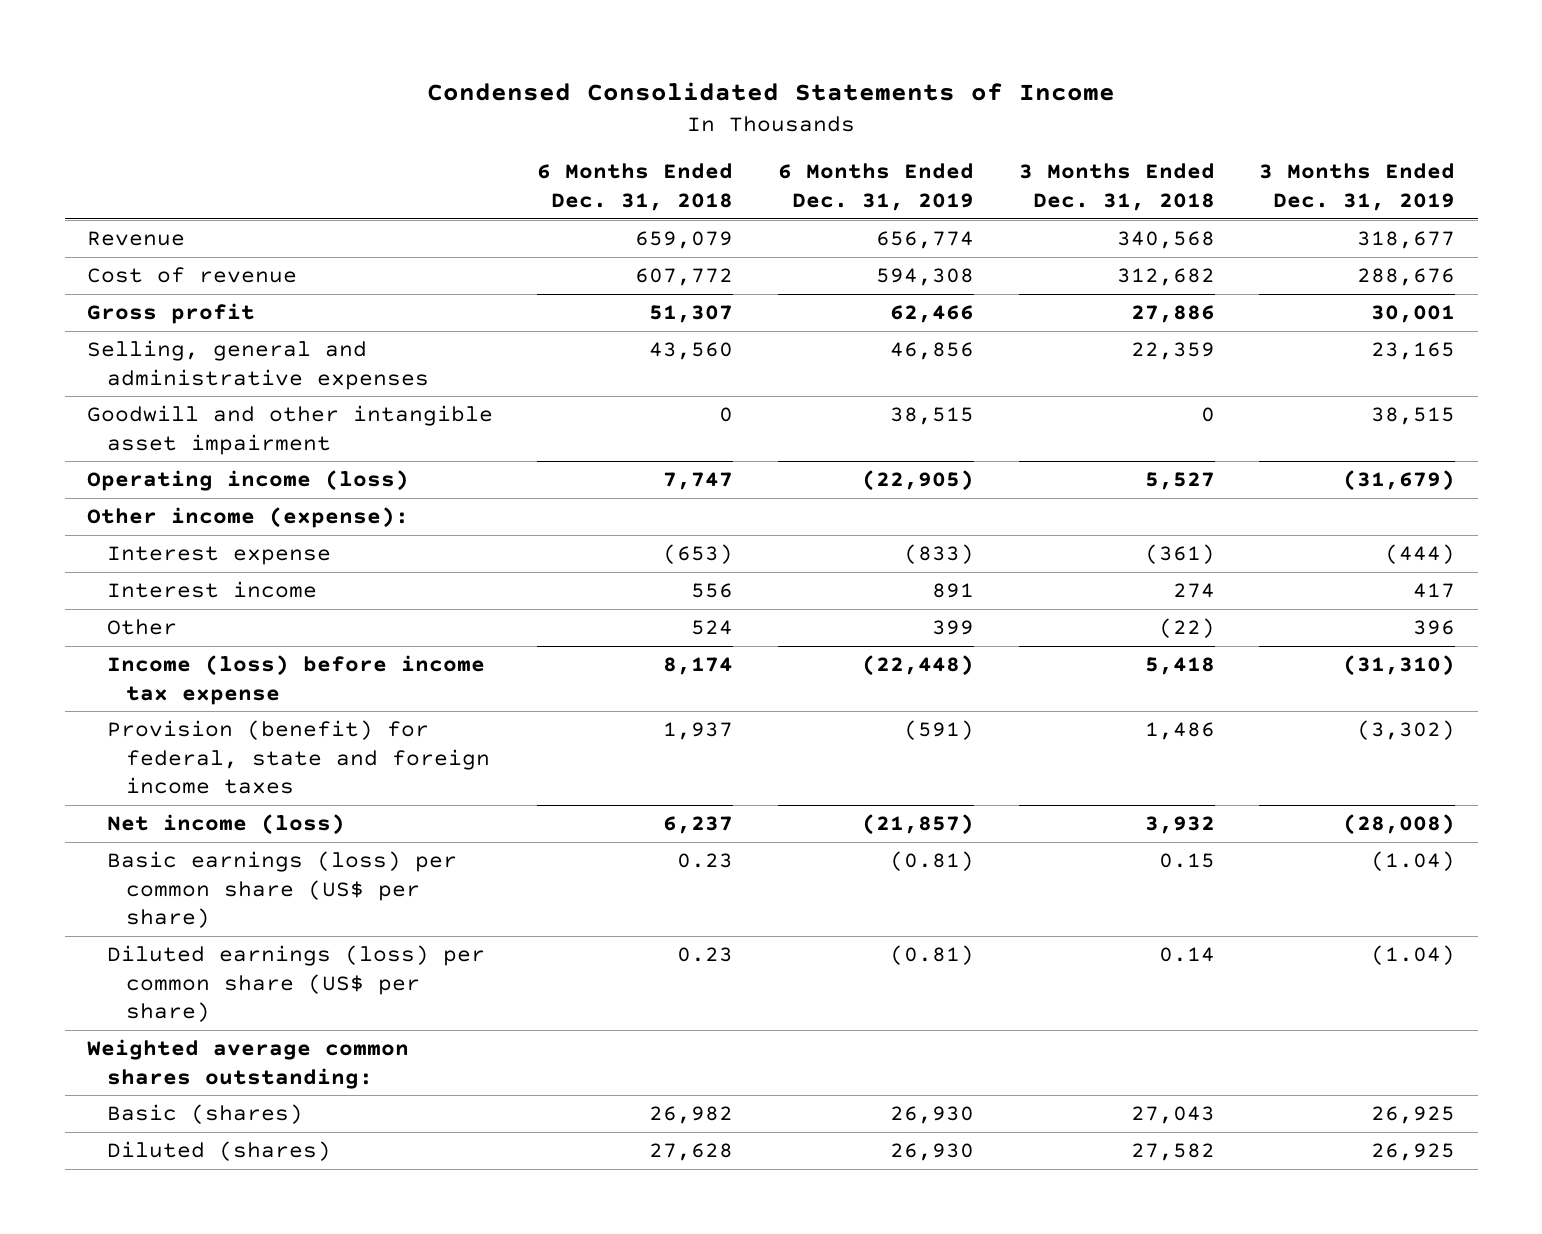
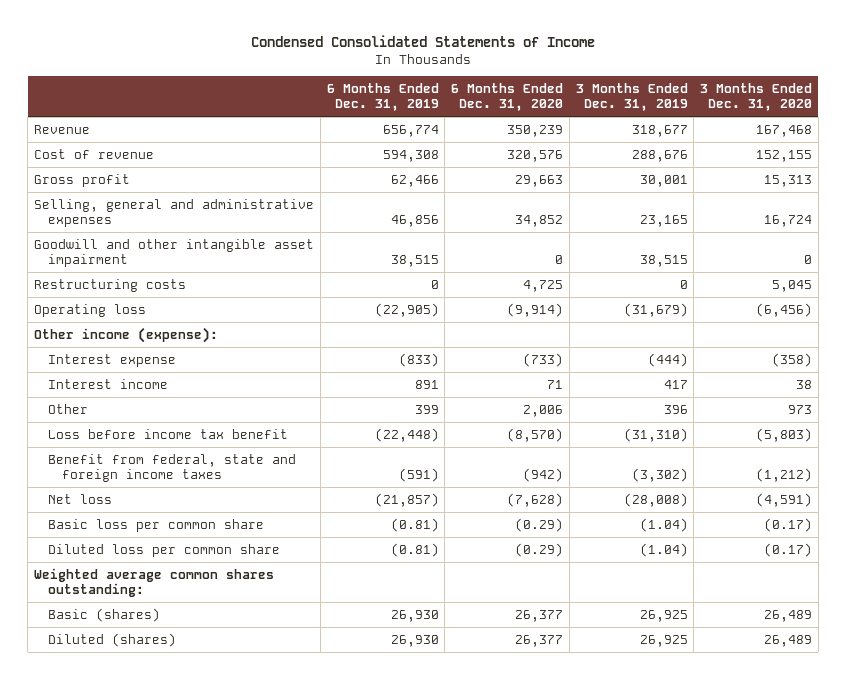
[537,163,734,211] 6 Months Ended Dec. 31, 2018 -> none
[1018,163,1215,211] 3 Months Ended Dec. 31, 2018 -> none
none -> [451,82,564,112] 6 Months Ended Dec. 31, 2020
none -> [700,82,813,112] 3 Months Ended Dec. 31, 2020
none -> [34,278,187,292] Restructuring costs
[86,469,409,491] Operating income (loss) -> [34,303,147,317] Operating loss
[106,654,485,705] Income (loss) before income tax expense -> [47,428,288,439] Loss before income tax benefit
[106,719,491,795] Provision (benefit) for federal, state and foreign income taxes -> [47,453,296,483] Benefit from federal, state and foreign income taxes
[106,813,345,835] Net income (loss) -> [47,493,112,504] Net loss
[106,850,457,929] Basic earnings (loss) per common share (US$ per share) -> [47,518,264,532] Basic loss per common share
[106,944,485,1023] Diluted earnings (loss) per common share (US$ per share) -> [47,543,280,557] Diluted loss per common share

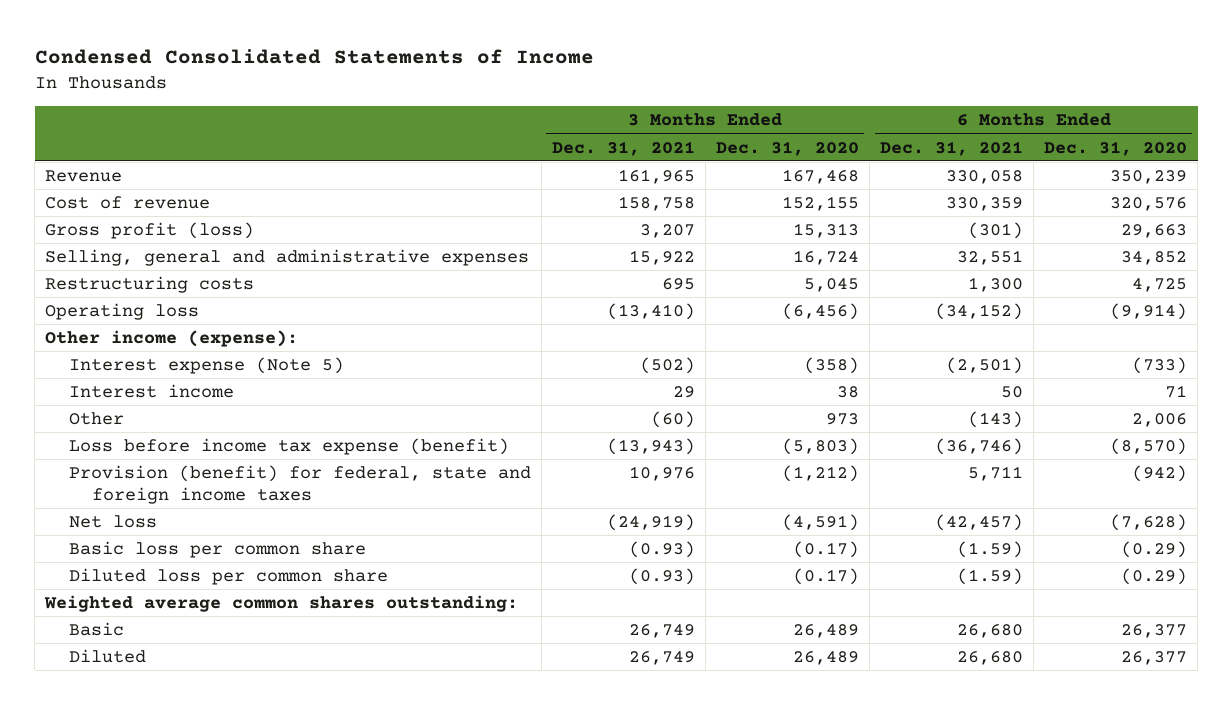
[326,82,439,112] 6 Months Ended Dec. 31, 2019 -> none
[575,82,688,112] 3 Months Ended Dec. 31, 2019 -> none
none -> [551,140,695,156] Dec. 31, 2021
none -> [880,140,1024,156] Dec. 31, 2021
[34,173,131,187] Gross profit -> [45,221,255,239] Gross profit (loss)
[34,238,315,268] Goodwill and other intangible asset impairment -> none
[47,353,176,367] Interest expense -> [68,356,344,374] Interest expense (Note 5)
[47,428,288,439] Loss before income tax benefit -> [68,437,509,455] Loss before income tax expense (benefit)
[47,453,296,483] Benefit from federal, state and foreign income taxes -> [68,464,531,505] Provision (benefit) for federal, state and foreign income taxes
[47,607,160,622] Basic (shares) -> [68,621,124,636] Basic
[47,632,176,647] Diluted (shares) -> [68,648,146,663] Diluted

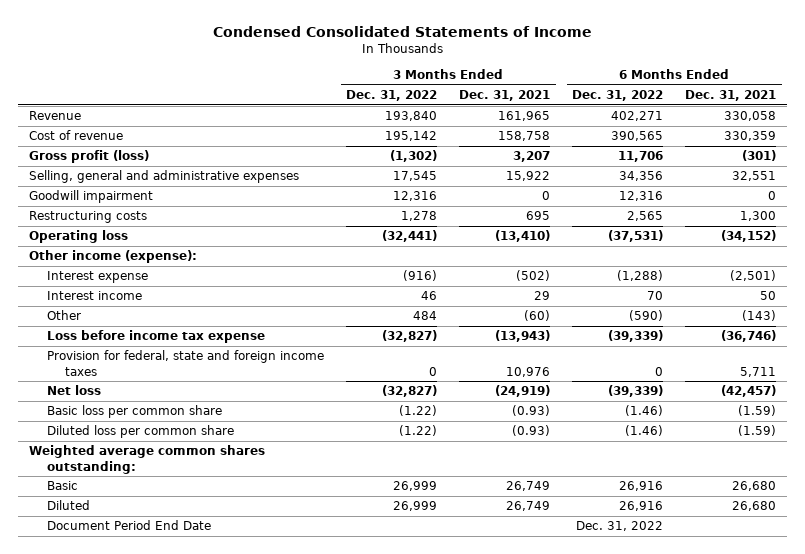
[715,140,859,156] Dec. 31, 2020 -> none
[1044,140,1188,156] Dec. 31, 2020 -> none
none -> [346,90,438,102] Dec. 31, 2022
none -> [572,90,664,102] Dec. 31, 2022
none -> [28,190,153,204] Goodwill impairment
[68,356,344,374] Interest expense (Note 5) -> [47,271,149,284] Interest expense
[68,437,509,455] Loss before income tax expense (benefit) -> [47,330,266,344] Loss before income tax expense
[68,464,531,505] Provision (benefit) for federal, state and foreign income taxes -> [47,350,325,376] Provision for federal, state and foreign income taxes
none -> [47,520,212,531] Document Period End Date

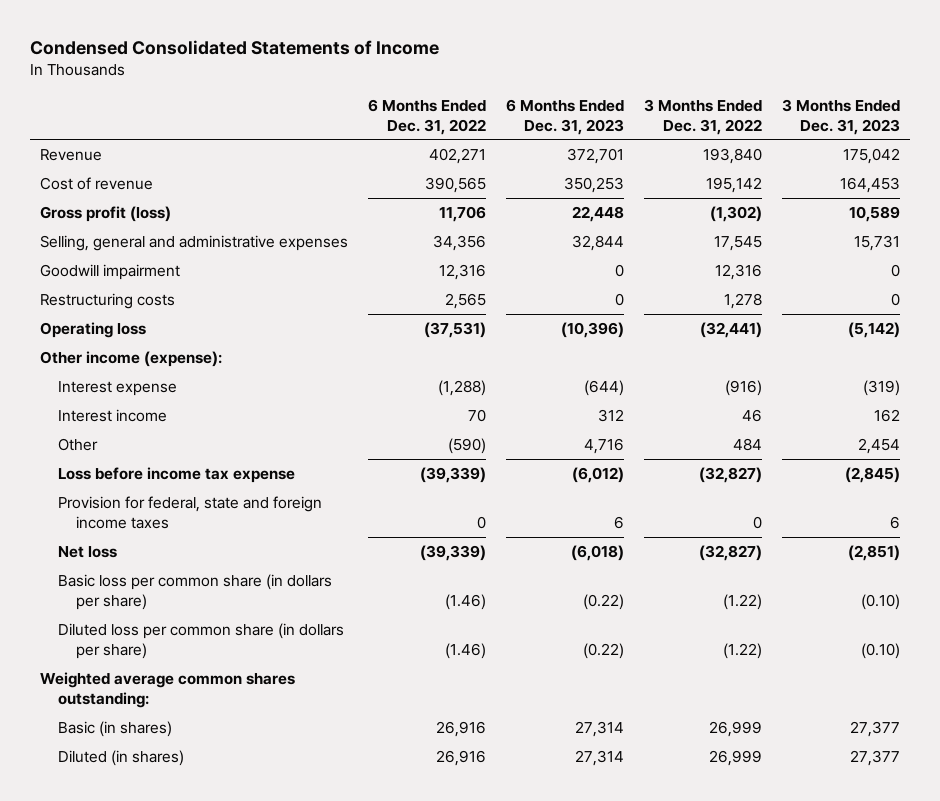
[459,90,551,102] Dec. 31, 2021 -> none
[685,90,777,102] Dec. 31, 2021 -> none
none -> [506,98,625,135] 6 Months Ended Dec. 31, 2023
none -> [781,98,900,135] 3 Months Ended Dec. 31, 2023
[47,405,223,419] Basic loss per common share -> [58,573,333,610] Basic loss per common share (in dollars per share)
[47,425,235,439] Diluted loss per common share -> [58,622,345,659] Diluted loss per common share (in dollars per share)
[47,520,212,531] Document Period End Date -> none
[47,481,79,491] Basic -> [58,720,173,737] Basic (in shares)
[47,500,91,511] Diluted -> [58,749,185,766] Diluted (in shares)

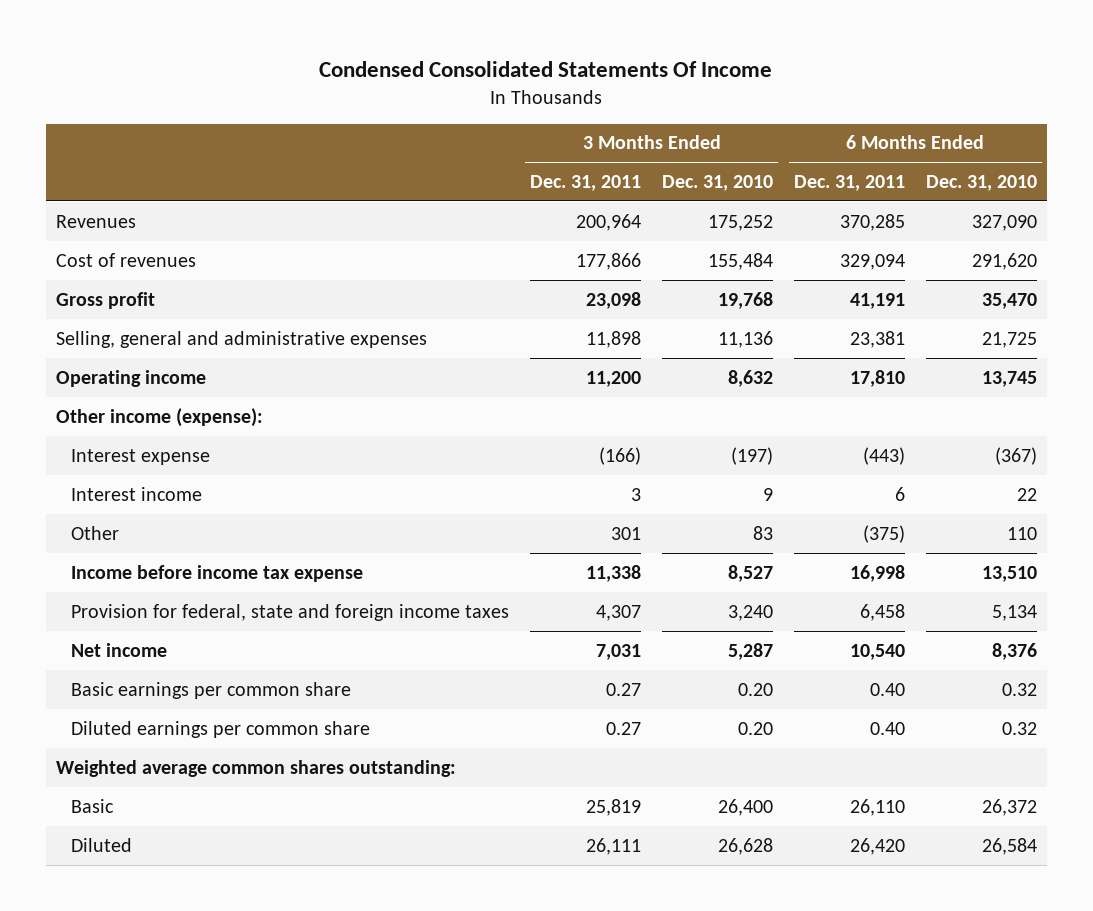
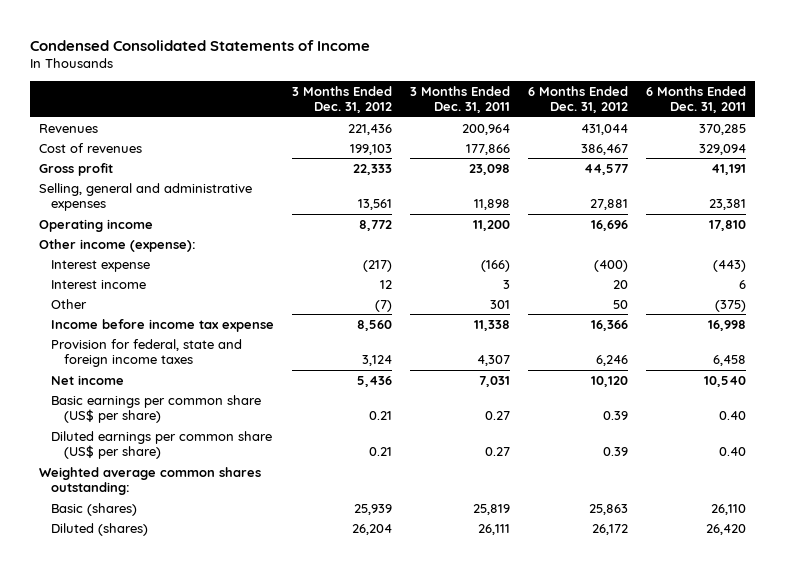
[319,60,773,77] Condensed Consolidated Statements Of Income -> [30,39,371,51] Condensed Consolidated Statements of Income
[661,174,773,191] Dec. 31, 2010 -> none
[925,174,1037,191] Dec. 31, 2010 -> none
none -> [292,85,393,114] 3 Months Ended Dec. 31, 2012
none -> [527,85,628,114] 6 Months Ended Dec. 31, 2012
[71,681,352,699] Basic earnings per common share -> [51,394,262,423] Basic earnings per common share (US$ per share)
[71,720,371,738] Diluted earnings per common share -> [51,430,273,459] Diluted earnings per common share (US$ per share)
[71,798,115,813] Basic -> [51,502,138,516] Basic (shares)
[71,837,133,852] Diluted -> [51,522,149,536] Diluted (shares)

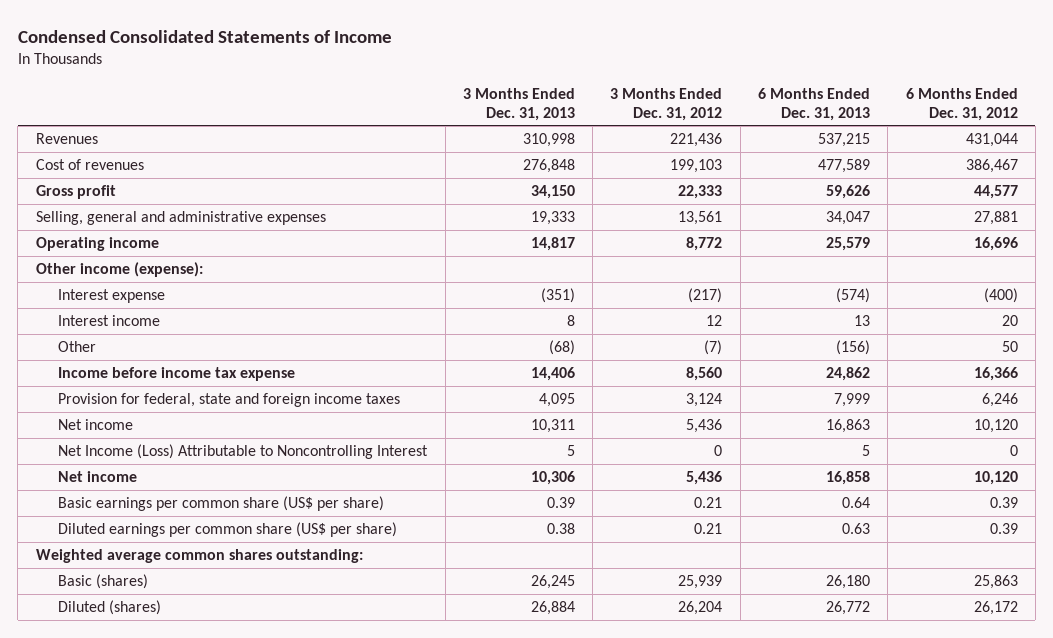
[410,85,511,114] 3 Months Ended Dec. 31, 2011 -> none
[645,85,746,114] 6 Months Ended Dec. 31, 2011 -> none
none -> [462,87,575,121] 3 Months Ended Dec. 31, 2013
none -> [758,87,871,121] 6 Months Ended Dec. 31, 2013
none -> [58,444,429,460] Net Income (Loss) Attributable to Noncontrolling Interest
none -> [58,471,138,483] Net income

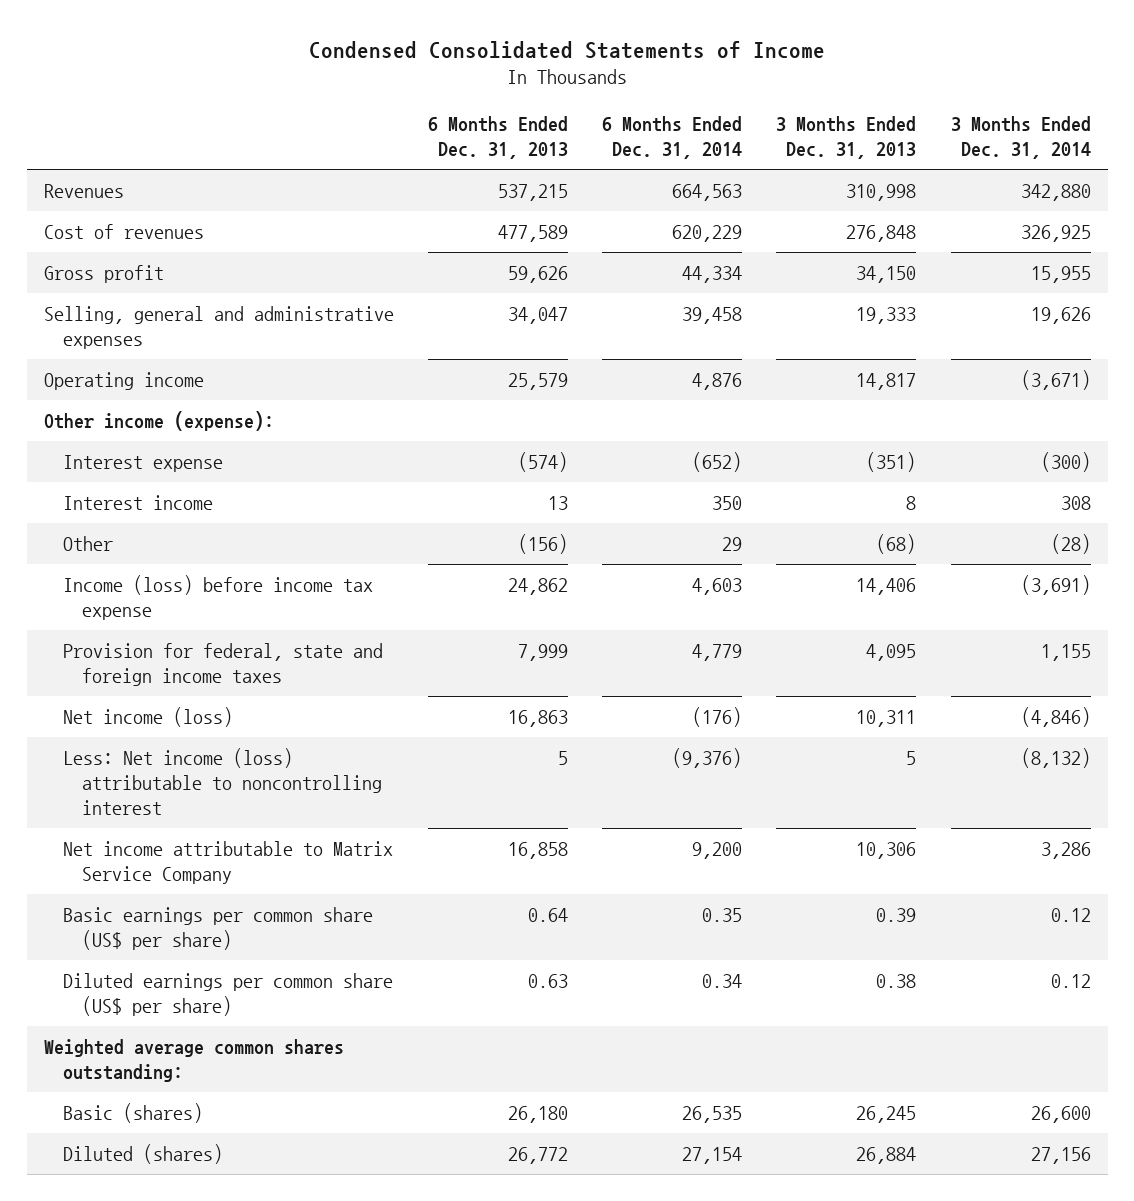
[610,87,723,121] 3 Months Ended Dec. 31, 2012 -> none
[905,87,1018,121] 6 Months Ended Dec. 31, 2012 -> none
none -> [602,115,743,159] 6 Months Ended Dec. 31, 2014
none -> [950,115,1091,159] 3 Months Ended Dec. 31, 2014
[58,367,296,382] Income before income tax expense -> [62,574,373,620] Income (loss) before income tax expense
[58,419,134,431] Net income -> [62,706,233,727] Net income (loss)
[58,444,429,460] Net Income (Loss) Attributable to Noncontrolling Interest -> [62,747,383,815] Less: Net income (loss) attributable to noncontrolling interest
[58,471,138,483] Net income -> [62,840,393,884] Net income attributable to Matrix Service Company

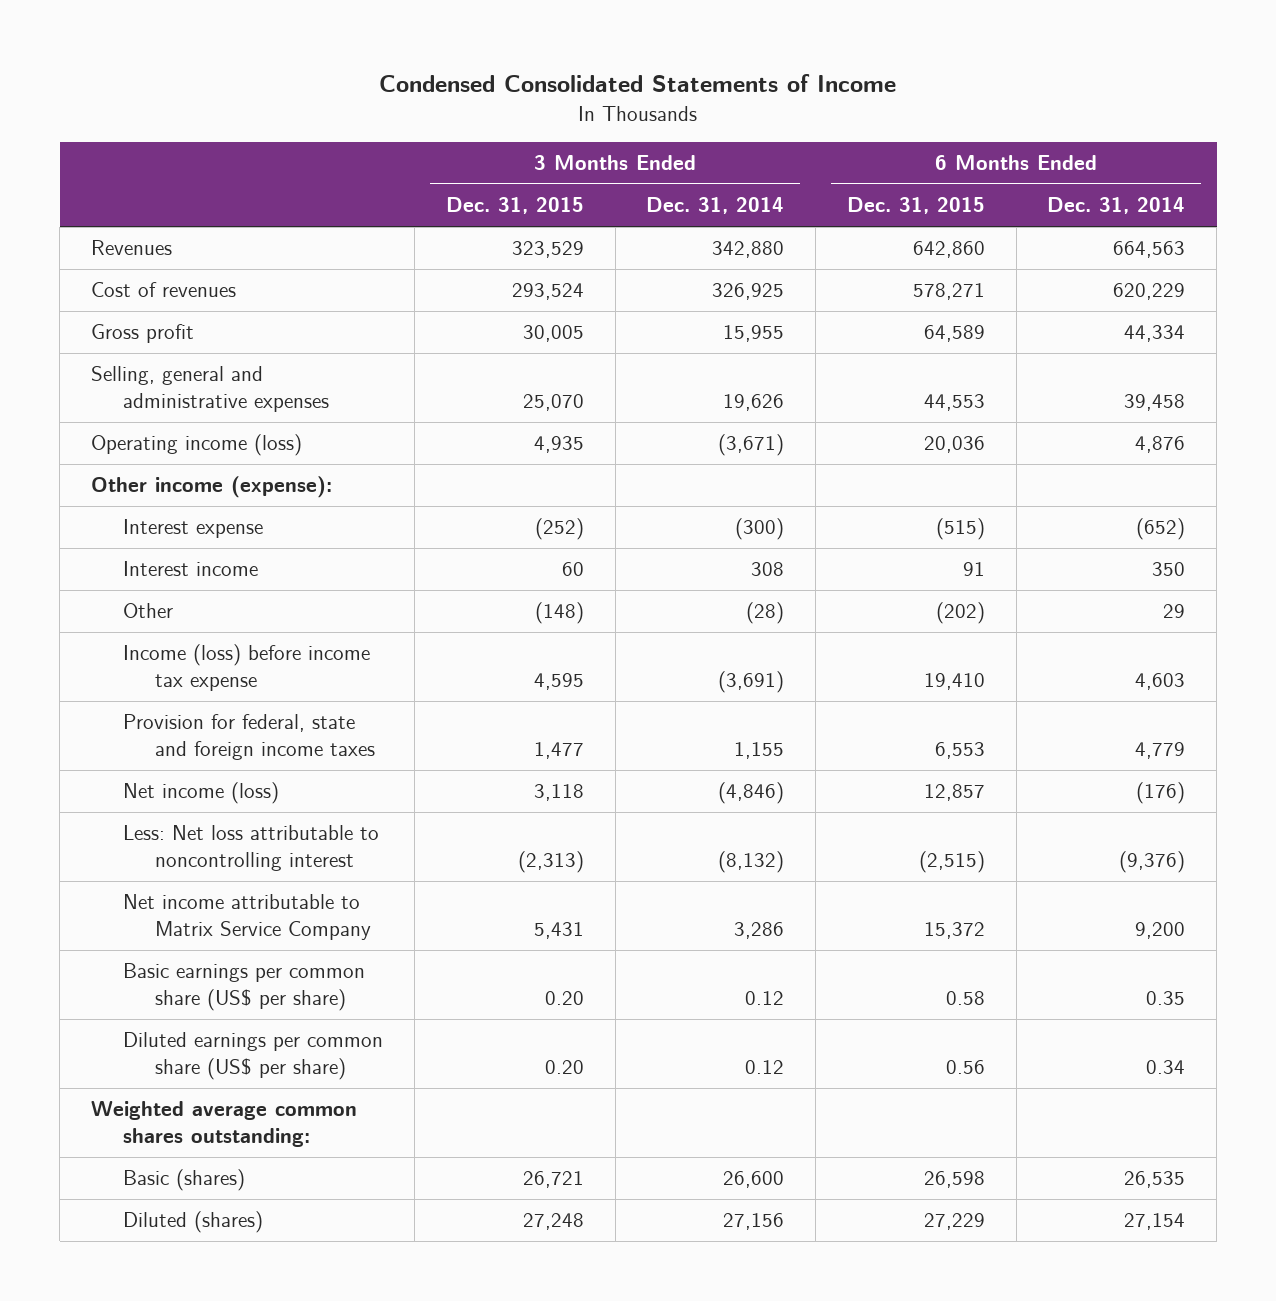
[427,115,568,159] 6 Months Ended Dec. 31, 2013 -> none
[776,115,917,159] 3 Months Ended Dec. 31, 2013 -> none
none -> [445,197,584,215] Dec. 31, 2015
none -> [846,197,985,215] Dec. 31, 2015
[43,371,204,390] Operating income -> [91,434,303,457] Operating income (loss)
[62,747,383,815] Less: Net income (loss) attributable to noncontrolling interest -> [123,825,380,872] Less: Net loss attributable to noncontrolling interest

